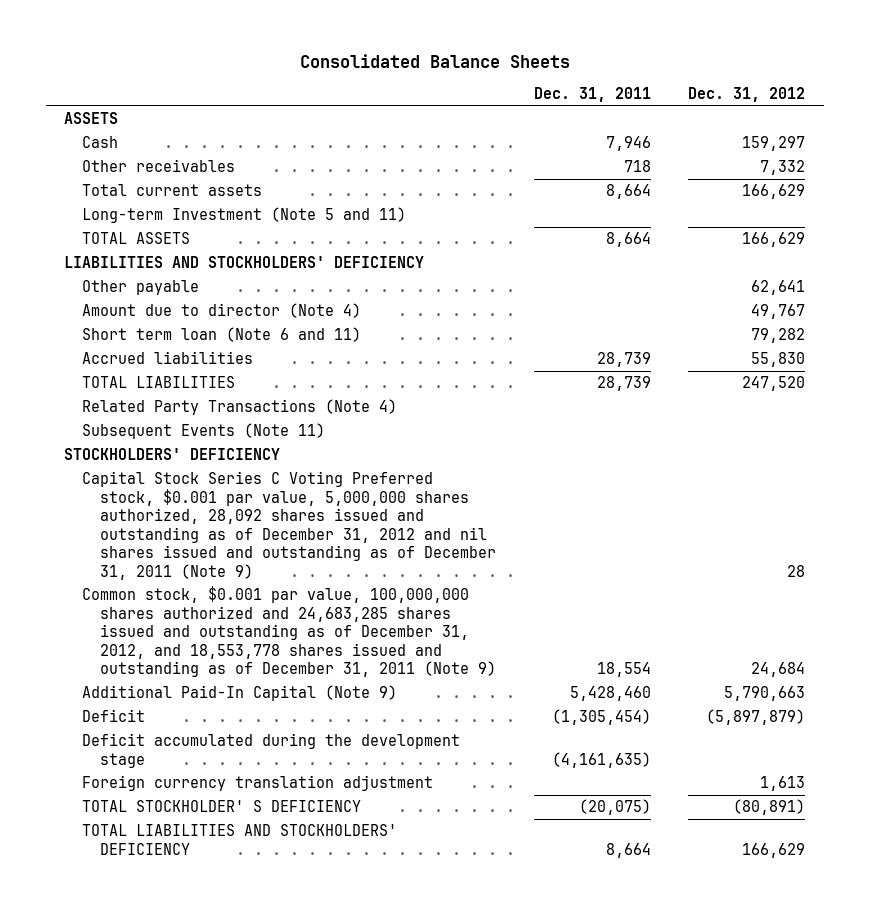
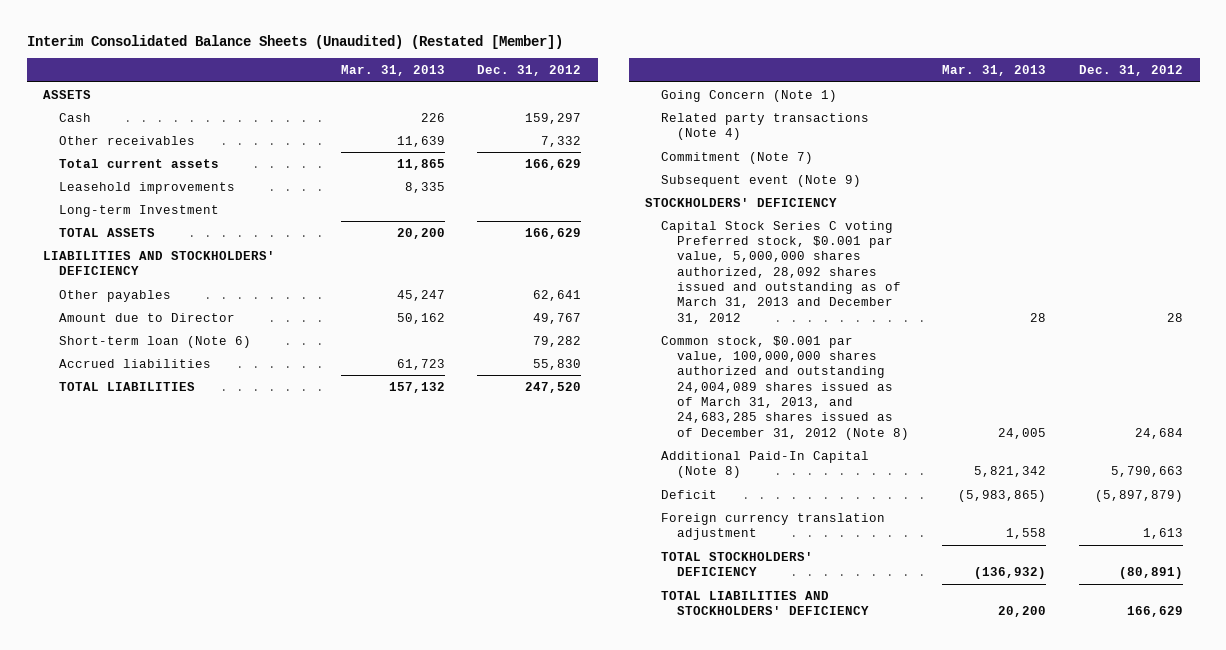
[299,53,570,68] Consolidated Balance Sheets -> [26,34,563,49] Interim Consolidated Balance Sheets (Unaudited) (Restated [Member])
[533,87,651,103] Dec. 31, 2011 -> none
none -> [340,64,445,76] Mar. 31, 2013
none -> [59,181,236,194] Leasehold improvements
[82,207,407,224] Long-term Investment (Note 5 and 11) -> [59,204,220,217] Long-term Investment
[82,280,200,296] Other payable -> [59,289,172,302] Other payables
[82,303,362,319] Amount due to director (Note 4) -> [59,312,236,322] Amount due to Director
[82,327,362,343] Short term loan (Note 6 and 11) -> [59,335,252,348] Short-term loan (Note 6)
none -> [661,89,838,102] Going Concern (Note 1)
[82,399,398,416] Related Party Transactions (Note 4) -> [661,112,870,141] Related party transactions (Note 4)
none -> [661,151,814,164] Commitment (Note 7)
[82,423,326,440] Subsequent Events (Note 11) -> [661,174,862,187] Subsequent event (Note 9)
[82,471,496,580] Capital Stock Series C Voting Preferred stock, $0.001 par value, 5,000,000 shares authorized, 28,092 shares issued and outstanding as of December 31, 2012 and nil shares issued and outstanding as of December 31, 2011 (Note 9) -> [661,220,902,324] Capital Stock Series C voting Preferred stock, $0.001 par value, 5,000,000 shares authorized, 28,092 shares issued and outstanding as of March 31, 2013 and December 31, 2012
[82,586,496,678] Common stock, $0.001 par value, 100,000,000 shares authorized and 24,683,285 shares issued and outstanding as of December 31, 2012, and 18,553,778 shares issued and outstanding as of December 31, 2011 (Note 9) -> [661,335,910,440] Common stock, $0.001 par value, 100,000,000 shares authorized and outstanding 24,004,089 shares issued as of March 31, 2013, and 24,683,285 shares issued as of December 31, 2012 (Note 8)
[82,685,398,702] Additional Paid-In Capital (Note 9) -> [661,450,870,479] Additional Paid-In Capital (Note 8)
[82,733,461,768] Deficit accumulated during the development stage -> none
[82,800,362,813] TOTAL STOCKHOLDER' S DEFICIENCY -> [661,551,814,577] TOTAL STOCKHOLDERS' DEFICIENCY

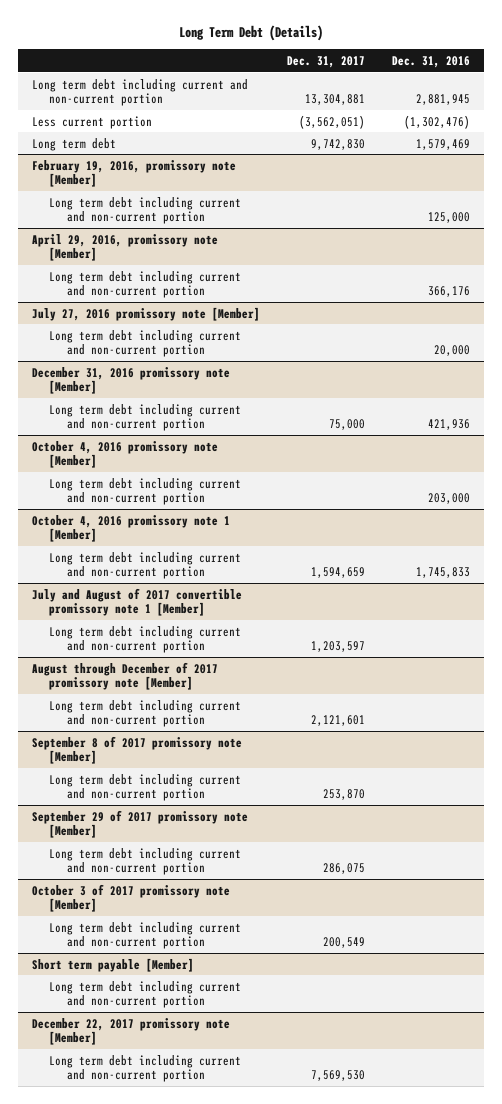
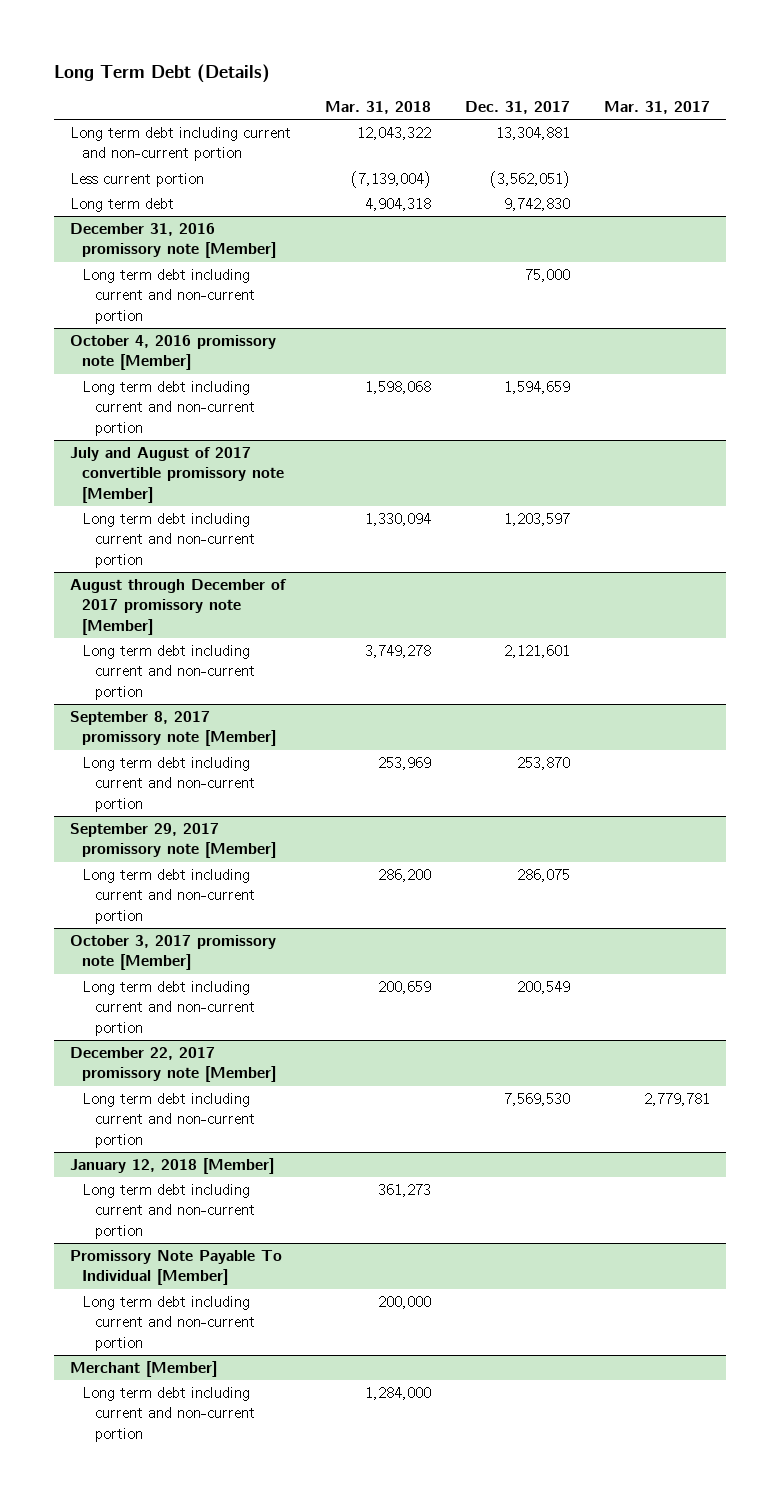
[392,55,471,68] Dec. 31, 2016 -> none
none -> [325,101,432,115] Mar. 31, 2018
none -> [603,101,710,115] Mar. 31, 2017
[31,159,236,187] February 19, 2016, promissory note [Member] -> none
[49,196,242,224] Long term debt including current and non-current portion -> none
[31,233,218,261] April 29, 2016, promissory note [Member] -> none
[49,270,242,298] Long term debt including current and non-current portion -> none
[31,306,260,321] July 27, 2016 promissory note [Member] -> none
[49,329,242,357] Long term debt including current and non-current portion -> none
[49,477,242,505] Long term debt including current and non-current portion -> none
[31,514,230,542] October 4, 2016 promissory note 1 [Member] -> none
[31,587,242,616] July and August of 2017 convertible promissory note 1 [Member] -> [70,447,285,503] July and August of 2017 convertible promissory note [Member]
[31,735,242,764] September 8 of 2017 promissory note [Member] -> [70,711,277,747] September 8, 2017 promissory note [Member]
[31,809,248,838] September 29 of 2017 promissory note [Member] -> [70,823,277,859] September 29, 2017 promissory note [Member]
[31,883,230,912] October 3 of 2017 promissory note [Member] -> [70,935,277,971] October 3, 2017 promissory note [Member]
[31,957,194,972] Short term payable [Member] -> none
[49,980,242,1008] Long term debt including current and non-current portion -> none
none -> [70,1158,275,1175] January 12, 2018 [Member]
none -> [82,1184,255,1239] Long term debt including current and non-current portion
none -> [70,1250,283,1286] Promissory Note Payable To Individual [Member]
none -> [82,1296,255,1351] Long term debt including current and non-current portion
none -> [70,1361,218,1378] Merchant [Member]
none -> [82,1387,255,1442] Long term debt including current and non-current portion

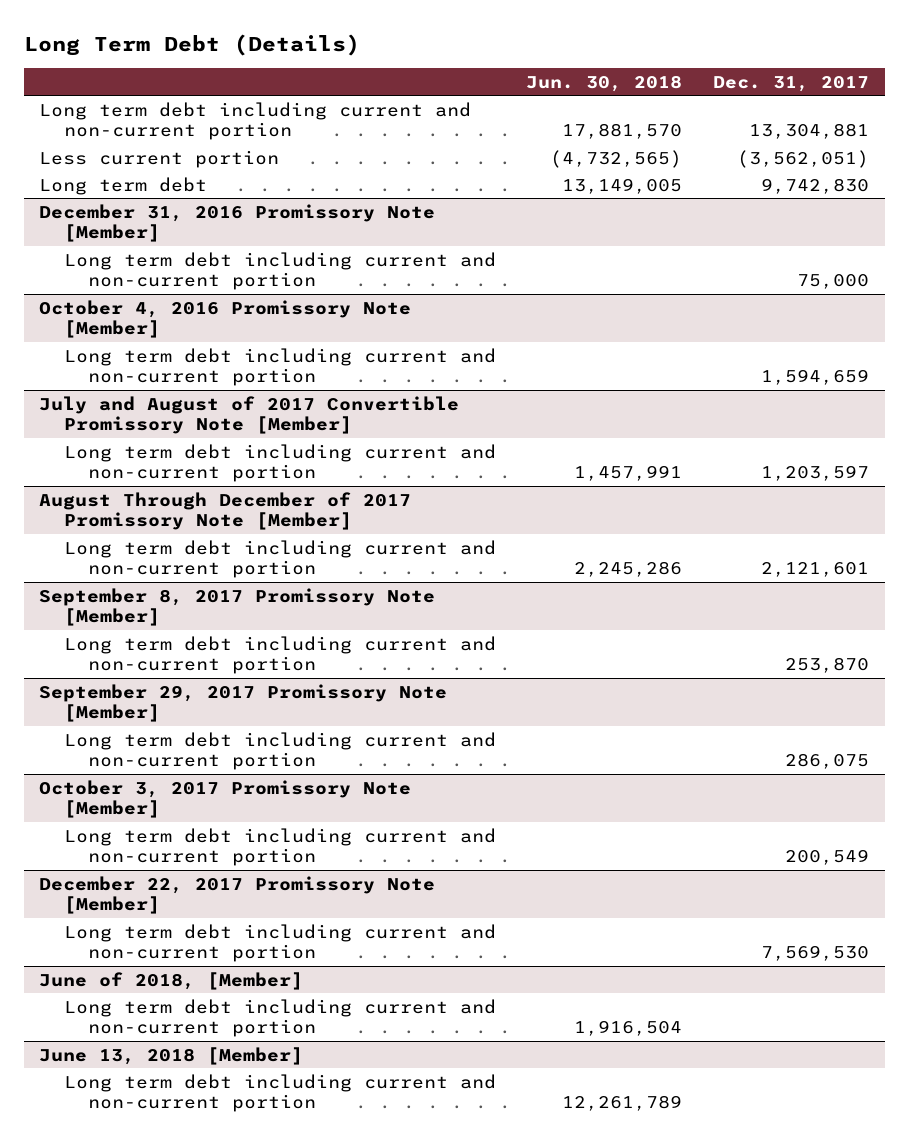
[325,101,432,115] Mar. 31, 2018 -> none
[603,101,710,115] Mar. 31, 2017 -> none
none -> [526,74,683,92] Jun. 30, 2018
[70,223,277,259] December 31, 2016 promissory note [Member] -> [39,203,436,243] December 31, 2016 Promissory Note [Member]
[70,335,277,371] October 4, 2016 promissory note [Member] -> [39,299,412,339] October 4, 2016 Promissory Note [Member]
[70,447,285,503] July and August of 2017 convertible promissory note [Member] -> [39,395,460,435] July and August of 2017 Convertible Promissory Note [Member]
[70,579,288,635] August through December of 2017 promissory note [Member] -> [39,491,412,531] August Through December of 2017 Promissory Note [Member]
[70,711,277,747] September 8, 2017 promissory note [Member] -> [39,587,436,627] September 8, 2017 Promissory Note [Member]
[70,823,277,859] September 29, 2017 promissory note [Member] -> [39,683,448,723] September 29, 2017 Promissory Note [Member]
[70,935,277,971] October 3, 2017 promissory note [Member] -> [39,779,412,819] October 3, 2017 Promissory Note [Member]
[70,1047,277,1083] December 22, 2017 promissory note [Member] -> [39,875,436,915] December 22, 2017 Promissory Note [Member]
[70,1158,275,1175] January 12, 2018 [Member] -> none
[82,1184,255,1239] Long term debt including current and non-current portion -> none
[70,1250,283,1286] Promissory Note Payable To Individual [Member] -> none
none -> [39,971,304,990] June of 2018, [Member]
[70,1361,218,1378] Merchant [Member] -> none
none -> [39,1046,304,1065] June 13, 2018 [Member]

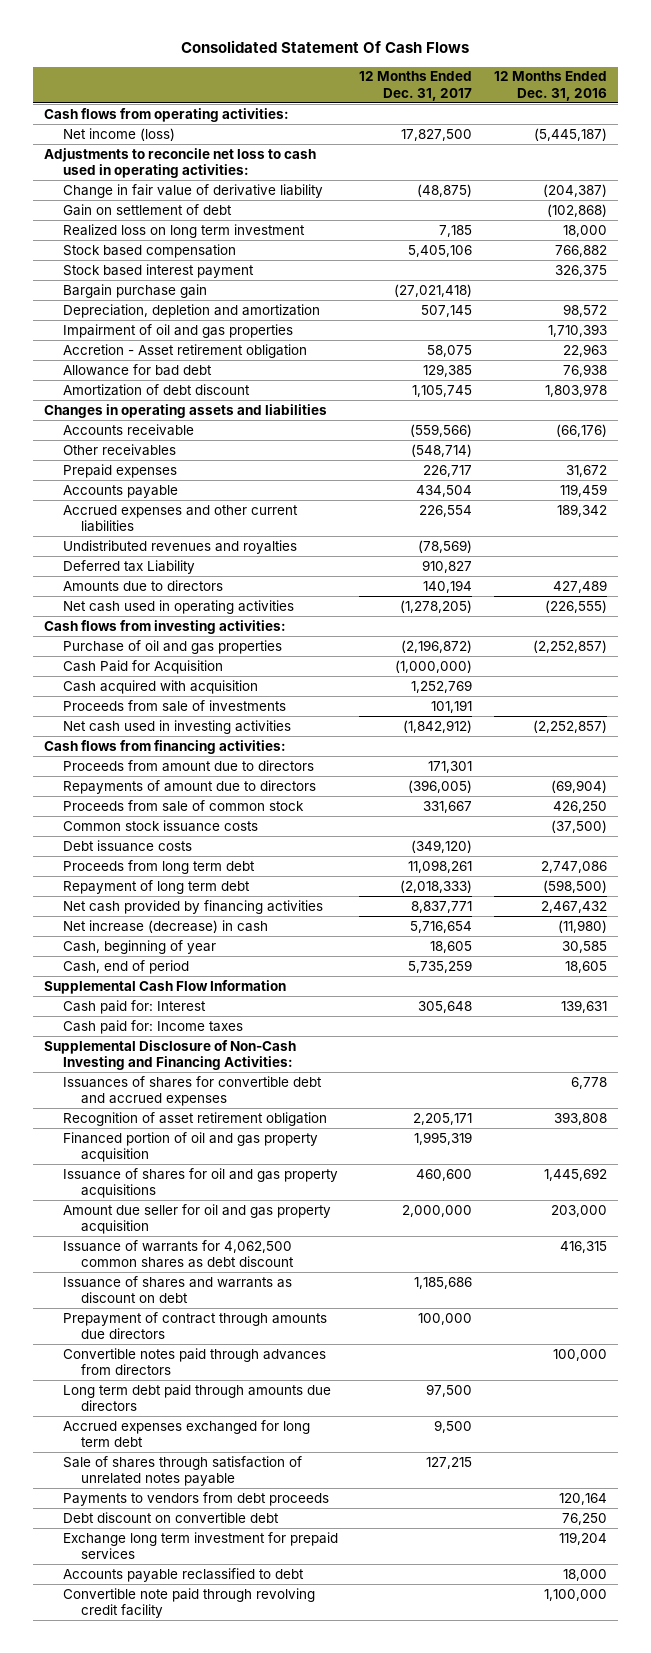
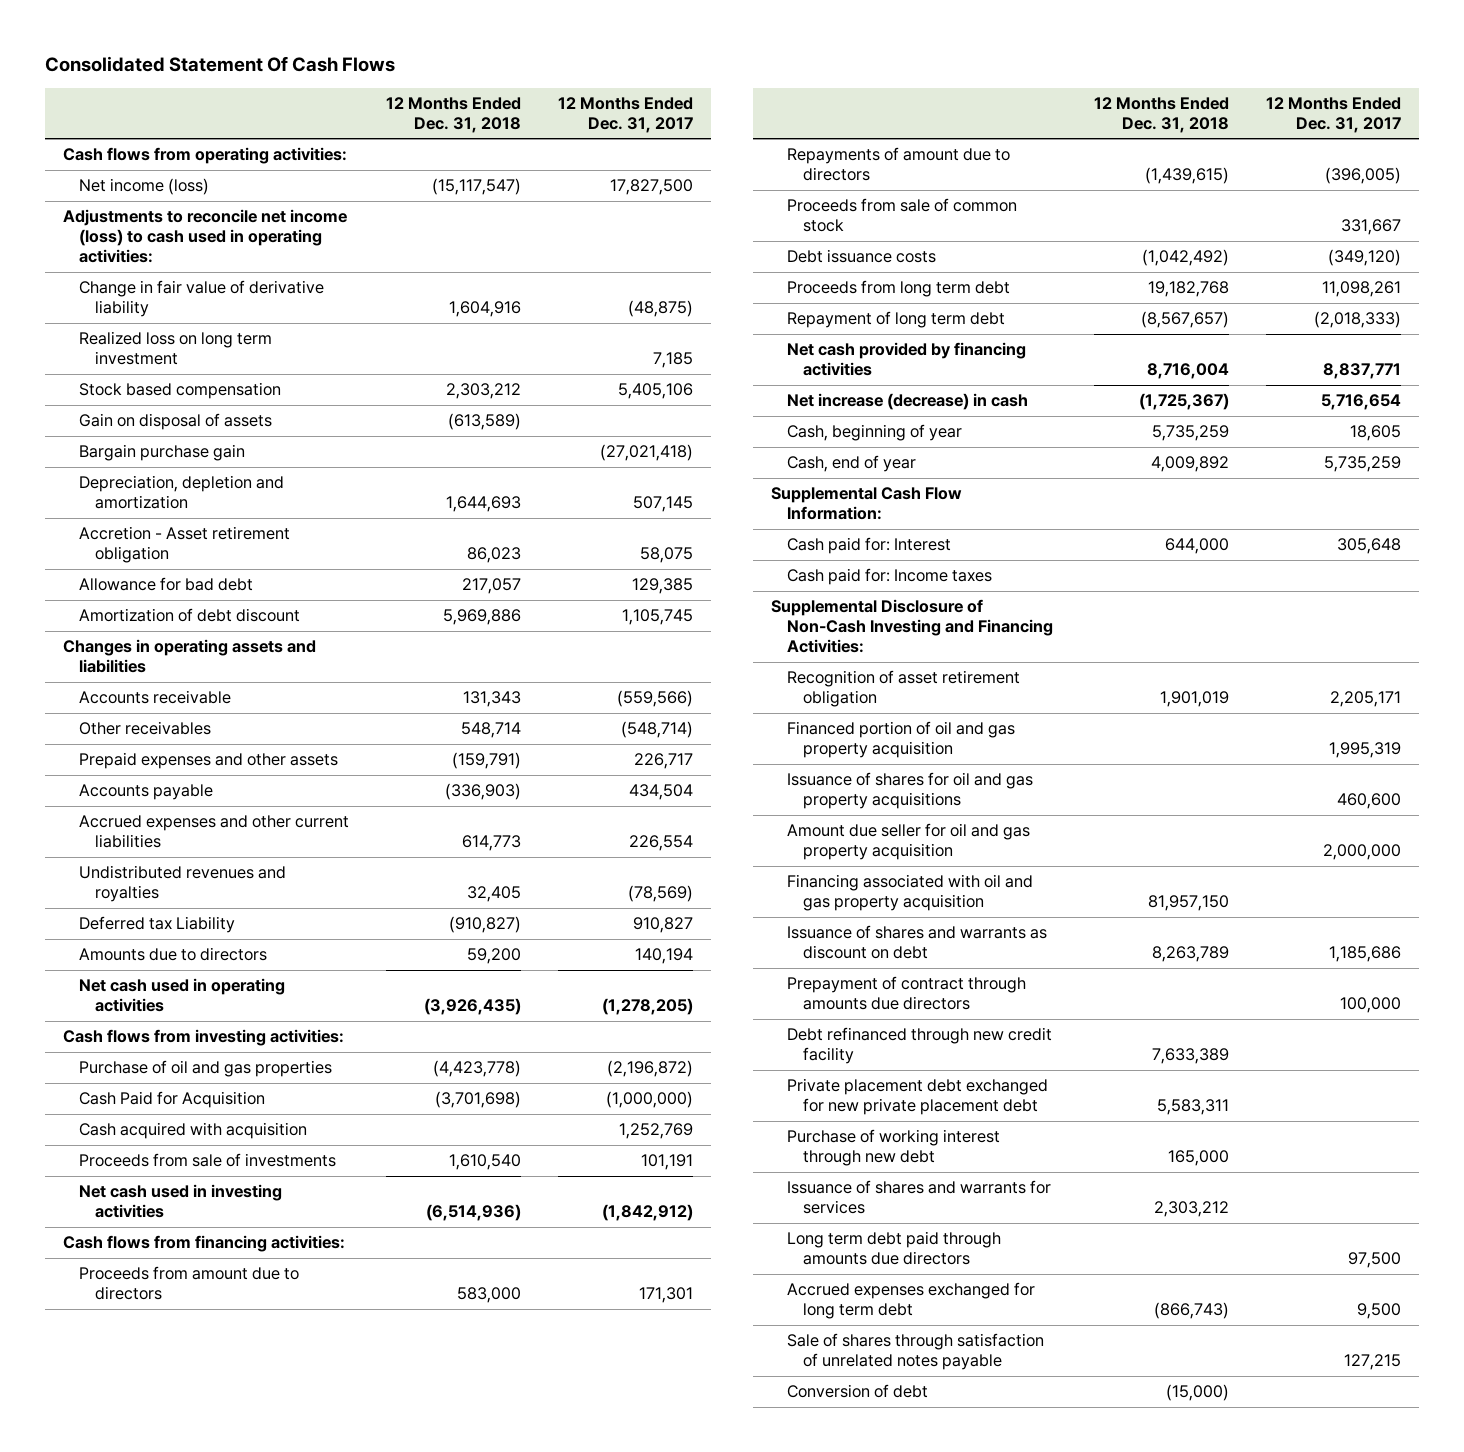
[494,71,608,101] 12 Months Ended Dec. 31, 2016 -> none
none -> [385,96,521,133] 12 Months Ended Dec. 31, 2018
[43,147,316,178] Adjustments to reconcile net loss to cash used in operating activities: -> [63,209,348,264] Adjustments to reconcile net income (loss) to cash used in operating activities:
[62,203,232,216] Gain on settlement of debt -> none
[62,263,254,278] Stock based interest payment -> none
none -> [78,413,272,431] Gain on disposal of assets
[62,323,293,338] Impairment of oil and gas properties -> none
[62,463,177,478] Prepaid expenses -> [78,752,338,770] Prepaid expenses and other assets
[62,819,258,832] Common stock issuance costs -> none
[62,959,189,974] Cash, end of period -> [786,455,916,473] Cash, end of year
[43,979,286,994] Supplemental Cash Flow Information -> [771,487,963,521] Supplemental Cash Flow Information:
[62,1075,322,1106] Issuances of shares for convertible debt and accrued expenses -> none
[62,1239,295,1268] Issuance of warrants for 4,062,500 common shares as debt discount -> none
none -> [786,874,1033,912] Financing associated with oil and gas property acquisition
[62,1347,326,1375] Convertible notes paid through advances from directors -> none
none -> [786,1027,1052,1065] Debt refinanced through new credit facility
none -> [786,1078,1048,1116] Private placement debt exchanged for new private placement debt
none -> [786,1129,1000,1167] Purchase of working interest through new debt
none -> [786,1180,1051,1215] Issuance of shares and warrants for services
[62,1491,329,1506] Payments to vendors from debt proceeds -> none
[62,1511,279,1523] Debt discount on convertible debt -> none
[62,1531,338,1559] Exchange long term investment for prepaid services -> none
[62,1567,304,1582] Accounts payable reclassified to debt -> none
[62,1587,315,1618] Convertible note paid through revolving credit facility -> none
none -> [786,1384,928,1399] Conversion of debt

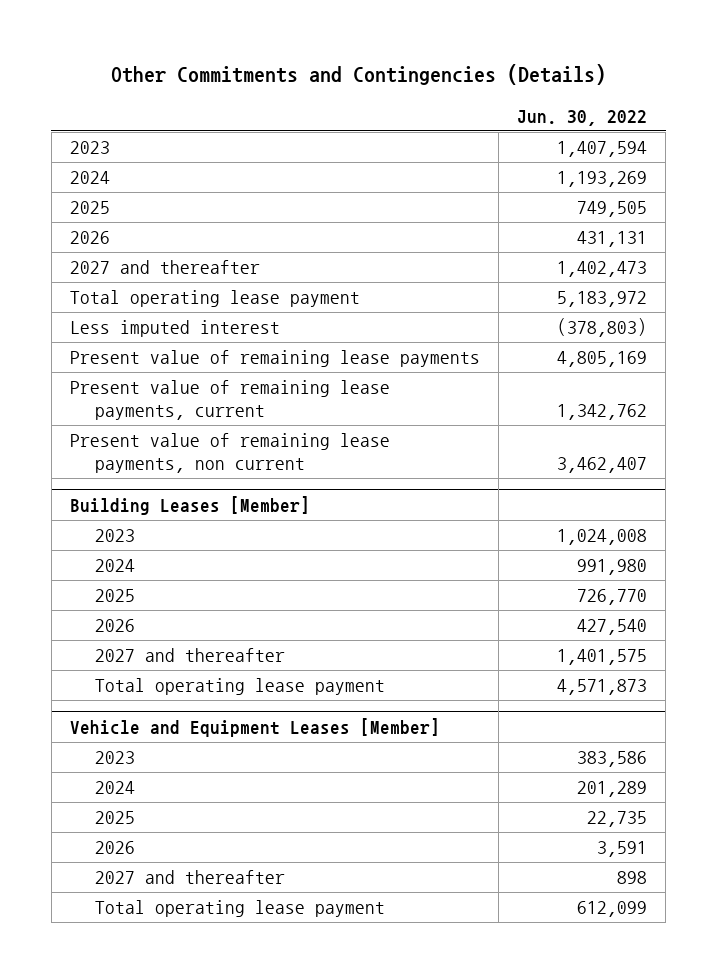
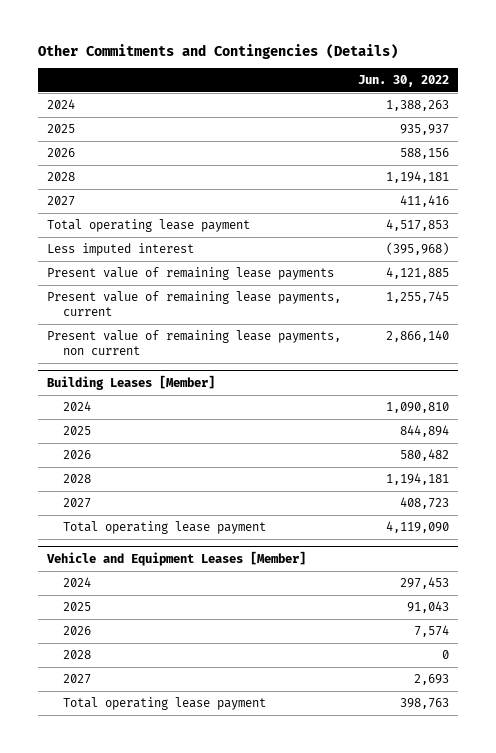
[70,141,111,155] 2023 -> none
[557,171,648,188] 1,193,269 -> [386,100,450,112] 1,388,263
[577,201,648,218] 749,505 -> [400,124,450,136] 935,937
[577,231,648,248] 431,131 -> [400,148,450,160] 588,156
none -> [46,172,75,182] 2028
[70,260,261,275] 2027 and thereafter -> [46,196,75,207] 2027
[557,261,648,278] 1,402,473 -> [400,195,450,208] 411,416
[557,291,648,308] 5,183,972 -> [386,219,450,232] 4,517,853
[557,318,648,338] (378,803) -> [386,242,450,256] (395,968)
[557,351,648,368] 4,805,169 -> [386,267,450,280] 4,121,885
[557,404,648,421] 1,342,762 -> [386,291,450,304] 1,255,745
[557,457,648,474] 3,462,407 -> [386,330,450,343] 2,866,140
[94,529,135,543] 2023 -> none
[577,559,648,576] 991,980 -> [386,402,450,414] 1,090,810
[577,589,648,606] 726,770 -> [400,425,450,438] 844,894
[577,619,648,636] 427,540 -> [400,449,450,462] 580,482
none -> [62,474,91,484] 2028
[94,648,285,663] 2027 and thereafter -> [62,498,91,509] 2027
[557,649,648,666] 1,401,575 -> [400,497,450,510] 408,723
[557,679,648,696] 4,571,873 -> [386,521,450,534] 4,119,090
[94,751,135,765] 2023 -> none
[577,781,648,798] 201,289 -> [400,577,450,590] 297,453
[587,811,648,828] 22,735 -> [407,601,450,614] 91,043
[597,841,648,858] 3,591 -> [414,625,450,638] 7,574
none -> [62,650,91,660] 2028
[94,870,285,885] 2027 and thereafter -> [62,674,91,685] 2027
[617,871,648,885] 898 -> [414,674,450,686] 2,693
[577,901,648,918] 612,099 -> [400,698,450,710] 398,763

